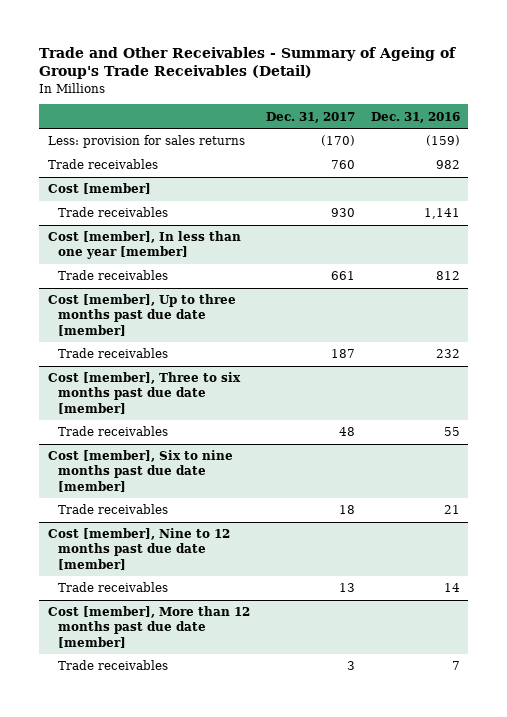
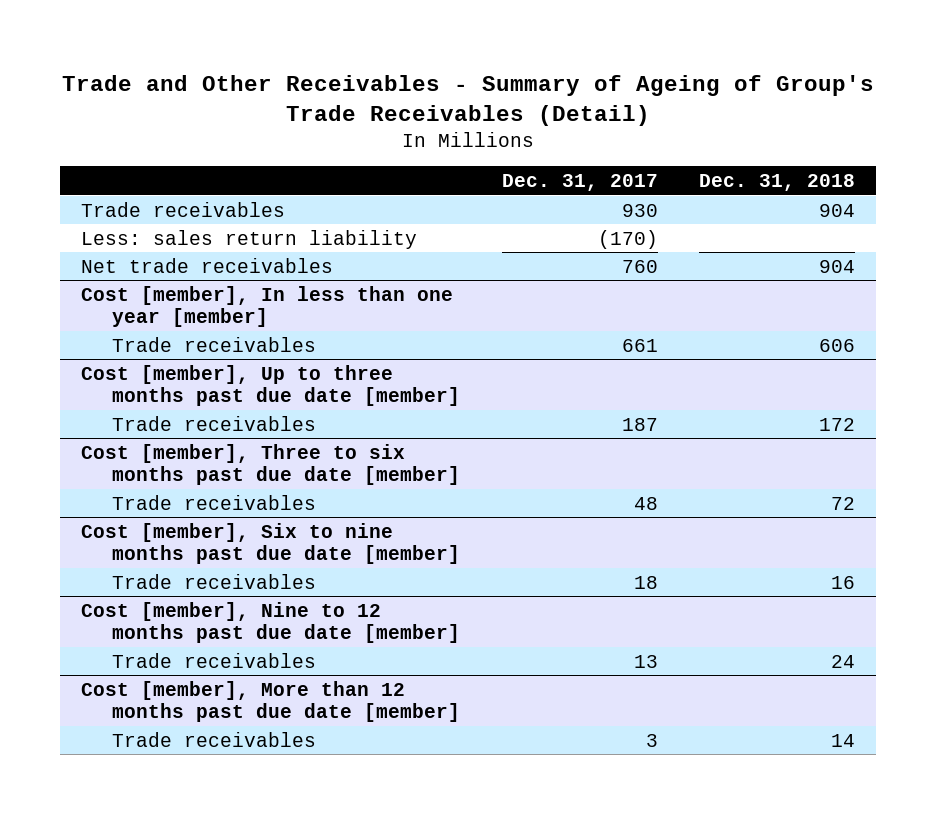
[370,111,460,123] Dec. 31, 2016 -> none
none -> [699,173,856,191] Dec. 31, 2018
[47,135,245,149] Less: provision for sales returns -> none
[47,159,158,170] Trade receivables -> none
[47,183,151,195] Cost [member] -> none
none -> [81,229,418,249] Less: sales return liability
none -> [81,257,334,273] Net trade receivables

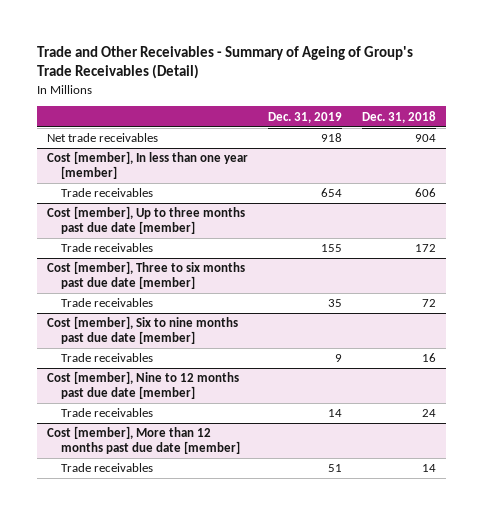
[501,173,658,191] Dec. 31, 2017 -> none
none -> [268,111,343,123] Dec. 31, 2019
[81,201,286,217] Trade receivables -> none
[81,229,418,249] Less: sales return liability -> none

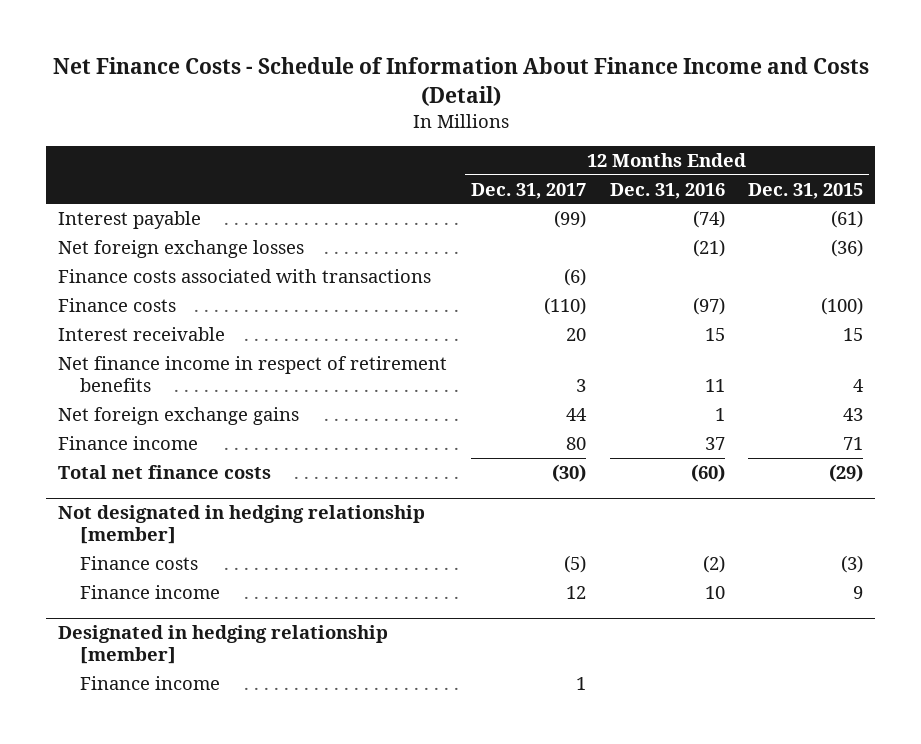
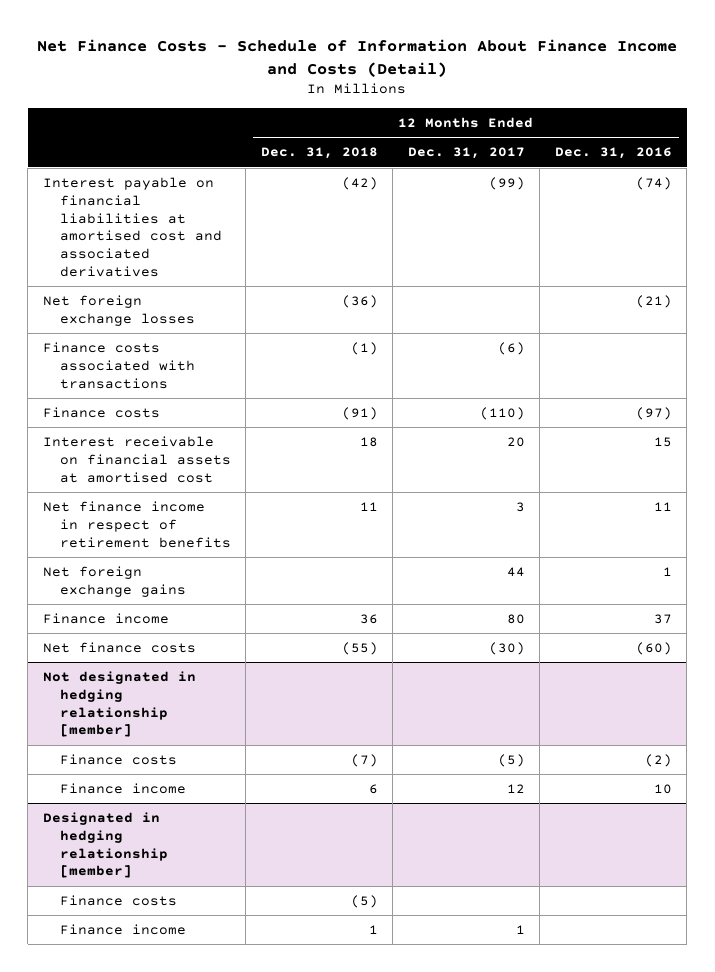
[748,182,864,199] Dec. 31, 2015 -> none
none -> [260,147,378,160] Dec. 31, 2018
[57,210,201,229] Interest payable -> [42,176,223,277] Interest payable on financial liabilities at amortised cost and associated derivatives
[57,326,225,341] Interest receivable -> [42,435,232,483] Interest receivable on financial assets at amortised cost
[57,464,271,479] Total net finance costs -> [42,641,196,653] Net finance costs
none -> [60,894,178,906] Finance costs

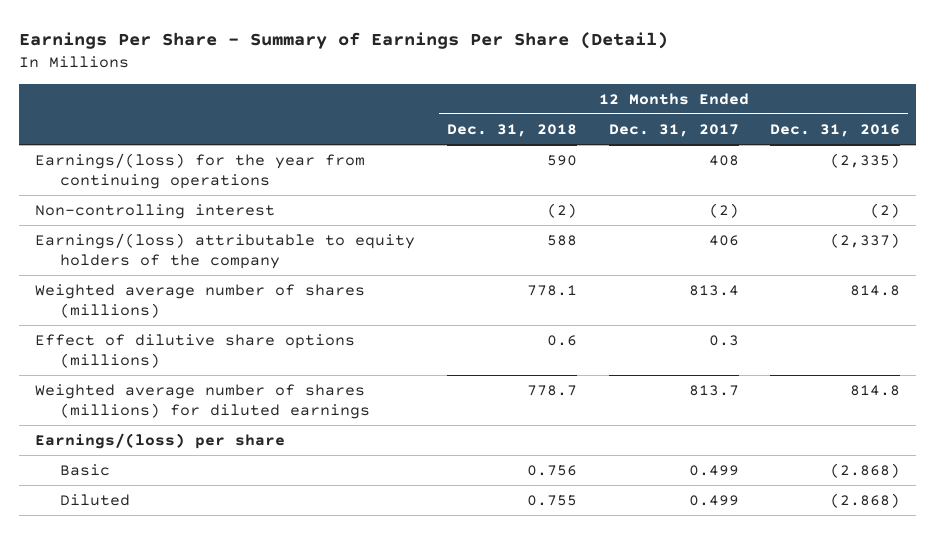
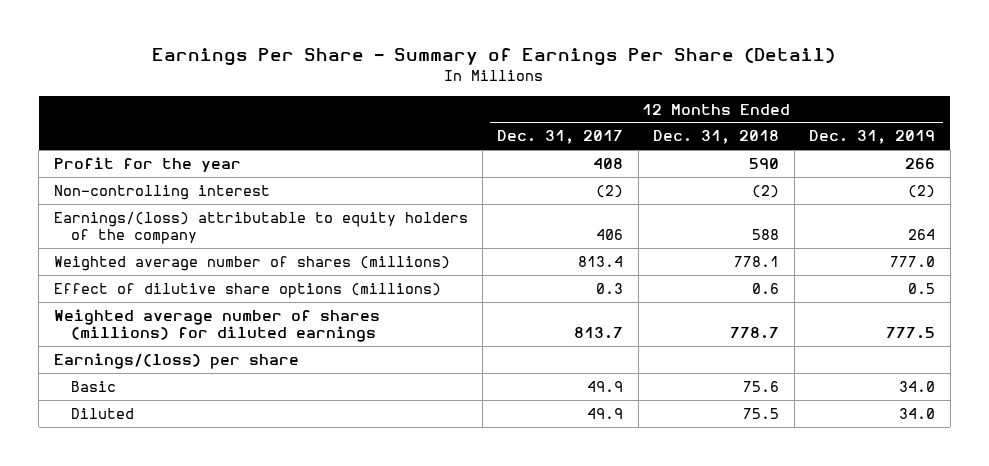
[770,123,901,137] Dec. 31, 2016 -> none
none -> [809,130,936,145] Dec. 31, 2019
[34,153,365,189] Earnings/(loss) for the year from continuing operations -> [53,157,241,173] Profit for the year
[526,465,577,477] 0.756 -> [743,381,780,393] 75.6
[688,465,739,477] 0.499 -> [587,381,624,393] 49.9
[526,495,577,507] 0.755 -> [743,408,780,420] 75.5
[688,495,739,507] 0.499 -> [587,408,624,420] 49.9

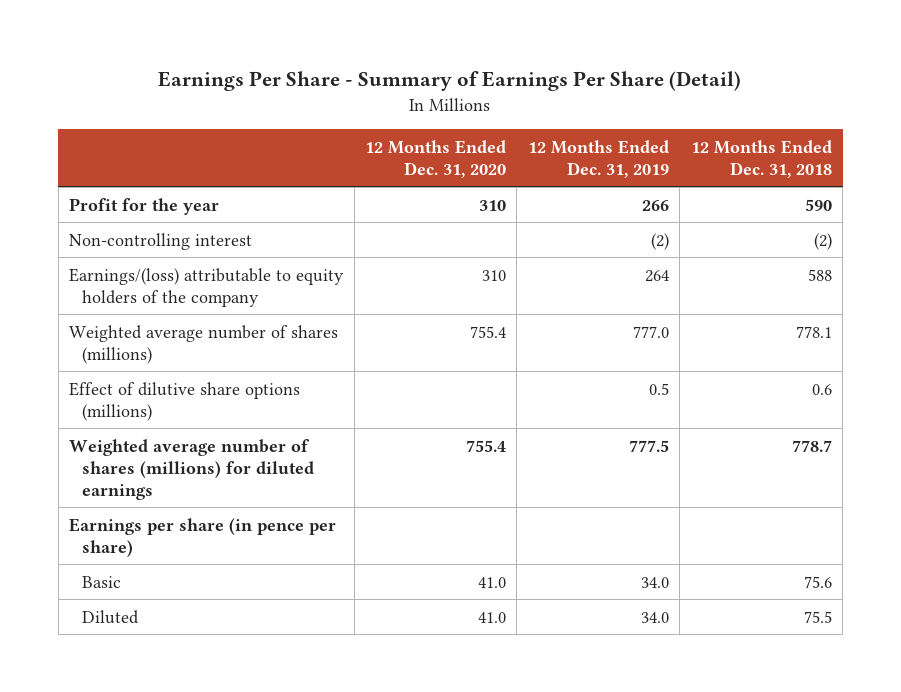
[497,130,624,145] Dec. 31, 2017 -> none
none -> [364,139,506,178] 12 Months Ended Dec. 31, 2020
[53,353,299,370] Earnings/(loss) per share -> [69,517,337,557] Earnings per share (in pence per share)

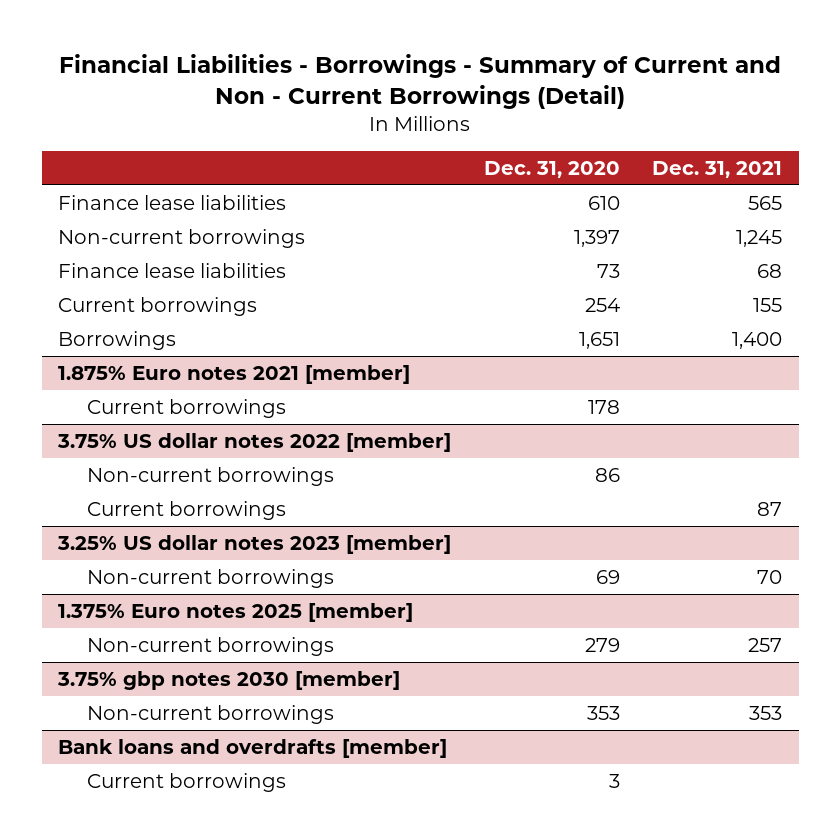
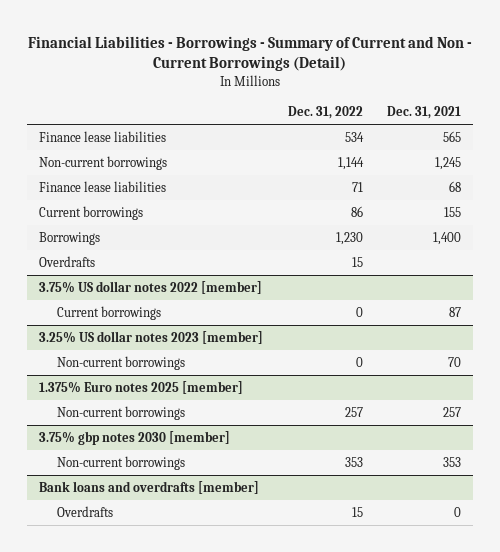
[483,160,620,178] Dec. 31, 2020 -> none
none -> [287,105,363,119] Dec. 31, 2022
[57,365,410,385] 1.875% Euro notes 2021 [member] -> none
[86,399,286,419] Current borrowings -> none
none -> [39,256,96,268] Overdrafts
[86,467,334,487] Non-current borrowings -> none
[86,773,286,793] Current borrowings -> none
none -> [56,506,113,518] Overdrafts

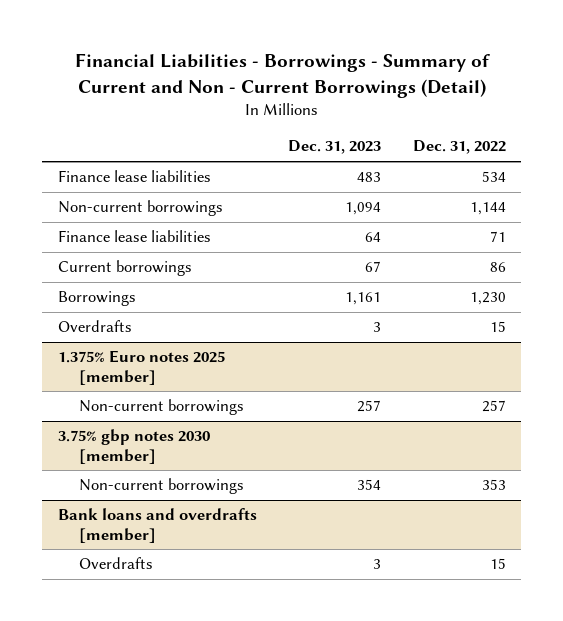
[387,105,462,119] Dec. 31, 2021 -> none
none -> [288,140,382,155] Dec. 31, 2023
[39,281,263,295] 3.75% US dollar notes 2022 [member] -> none
[56,306,161,321] Current borrowings -> none
[39,331,264,345] 3.25% US dollar notes 2023 [member] -> none
[56,356,185,371] Non-current borrowings -> none

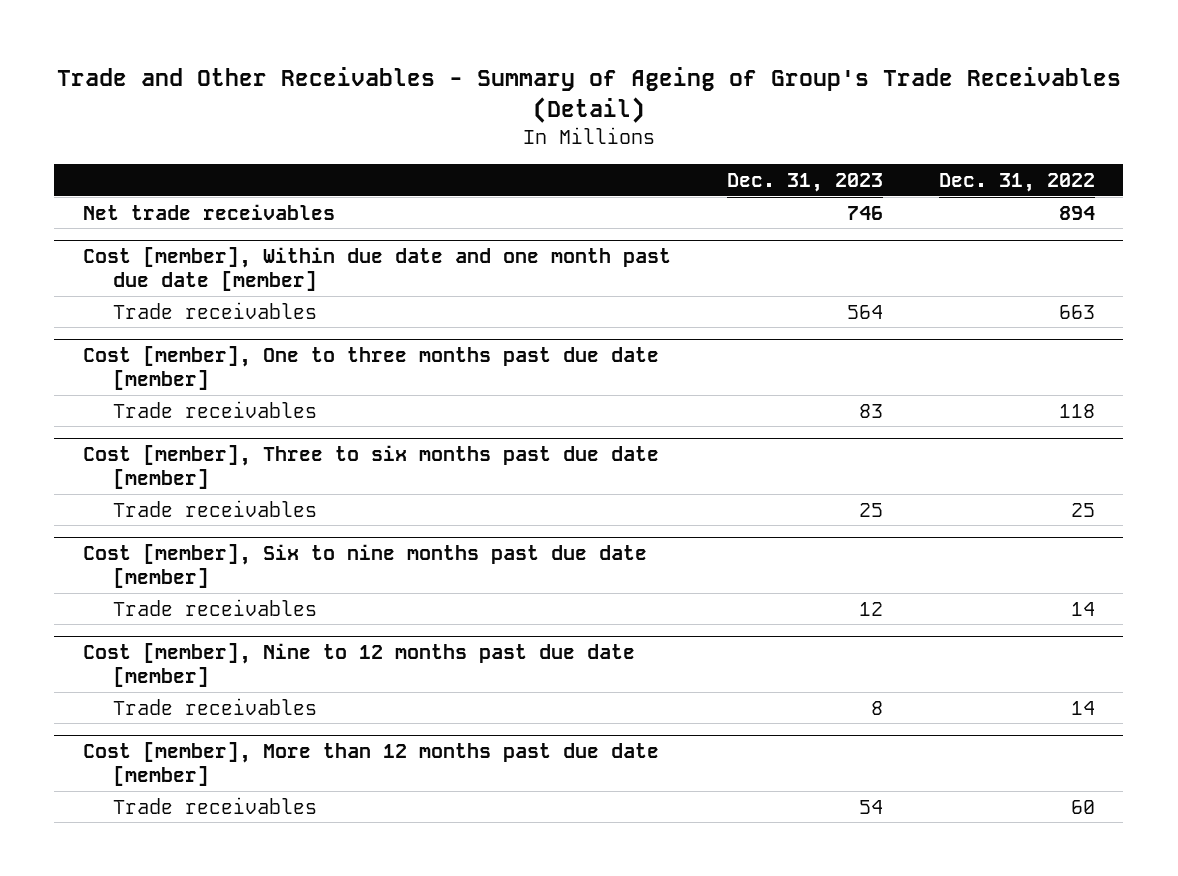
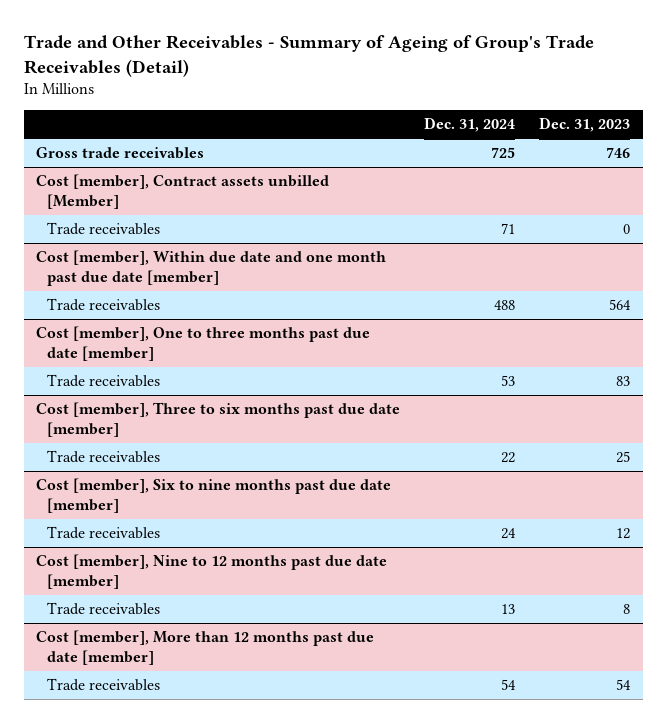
[939,173,1096,193] Dec. 31, 2022 -> none
none -> [424,117,516,133] Dec. 31, 2024
[82,203,335,220] Net trade receivables -> [35,147,204,160] Gross trade receivables
none -> [35,174,329,210] Cost [member], Contract assets unbilled [Member]
none -> [47,222,161,236] Trade receivables

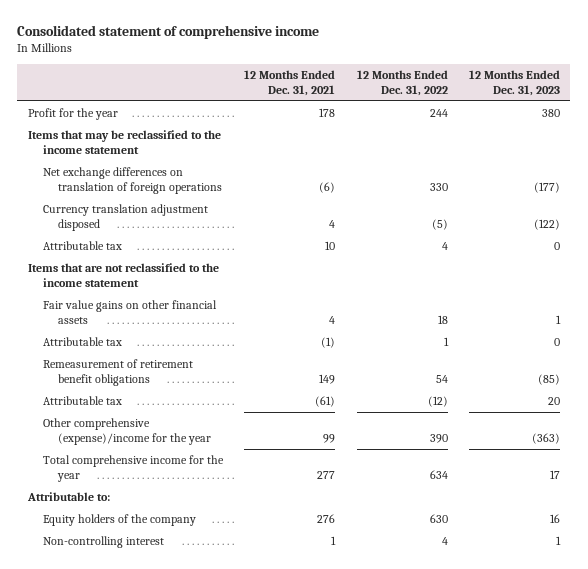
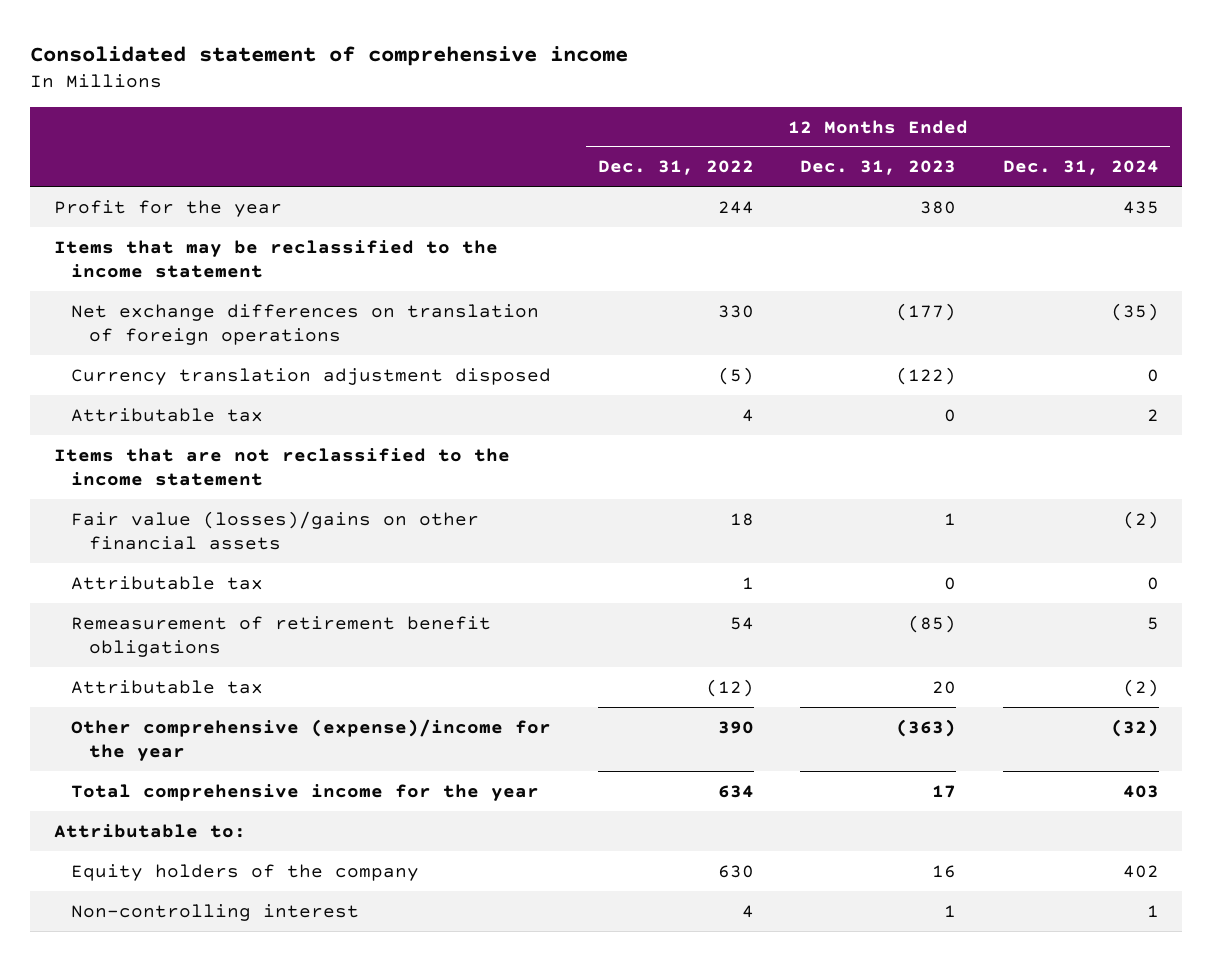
[244,69,336,96] 12 Months Ended Dec. 31, 2021 -> none
none -> [1002,160,1159,176] Dec. 31, 2024
[43,299,218,325] Fair value gains on other financial assets -> [71,510,480,551] Fair value (losses)/gains on other financial assets

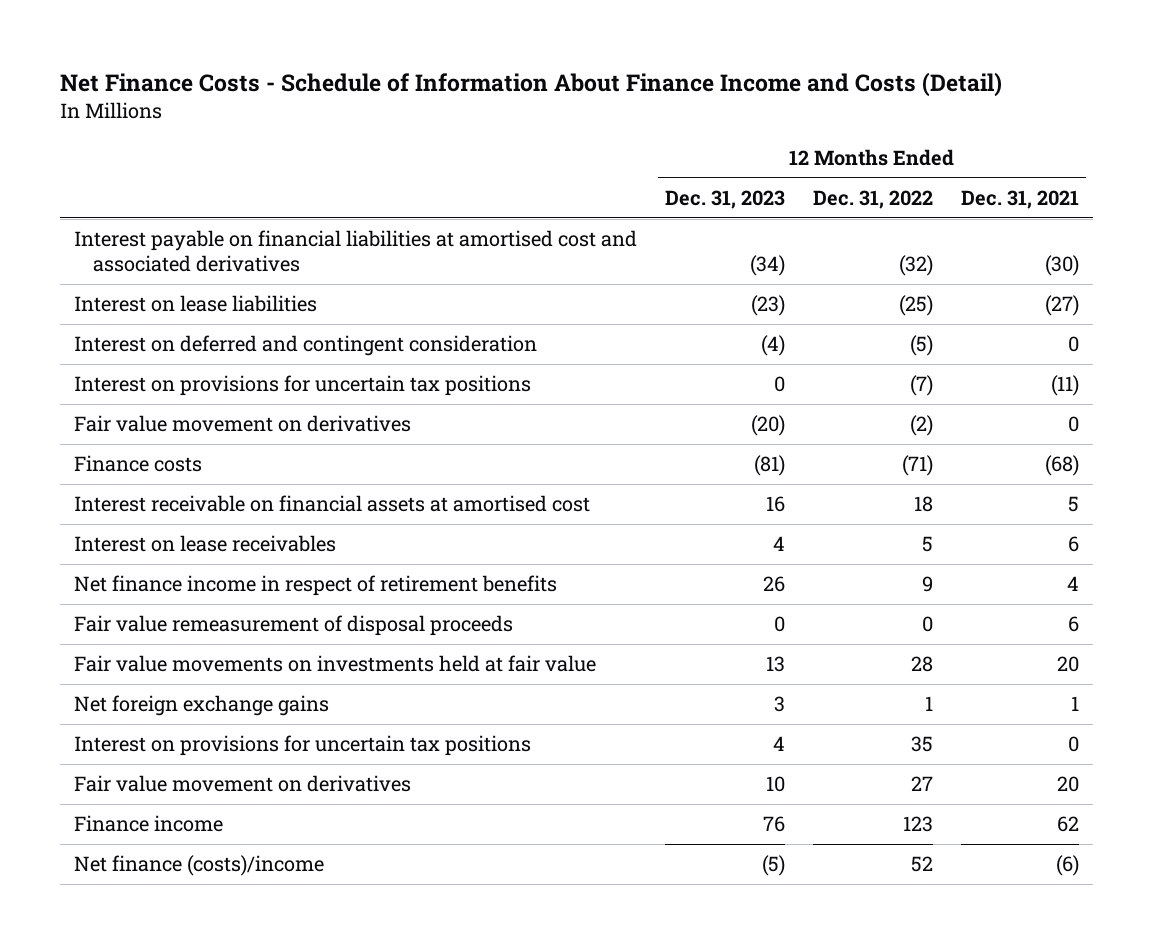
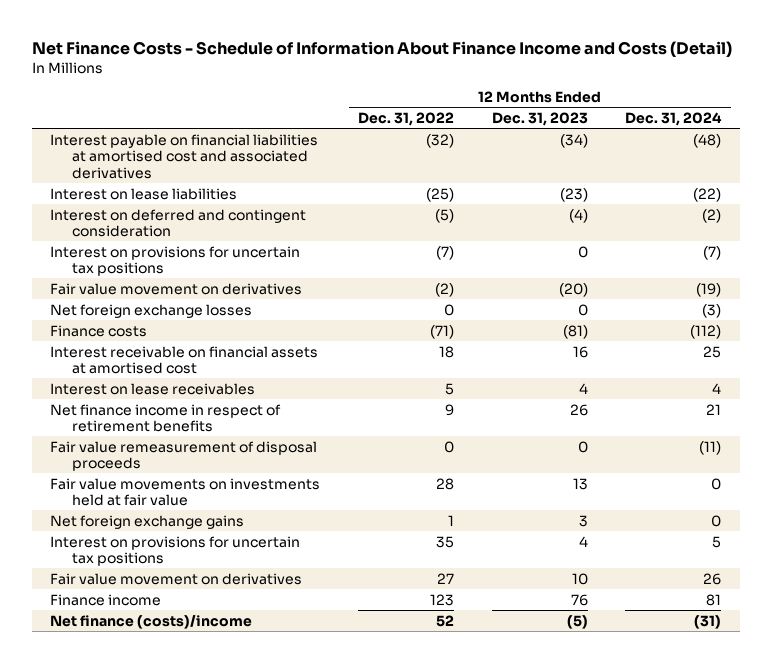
[960,189,1079,209] Dec. 31, 2021 -> none
none -> [625,111,723,126] Dec. 31, 2024
none -> [50,303,253,318] Net foreign exchange losses

